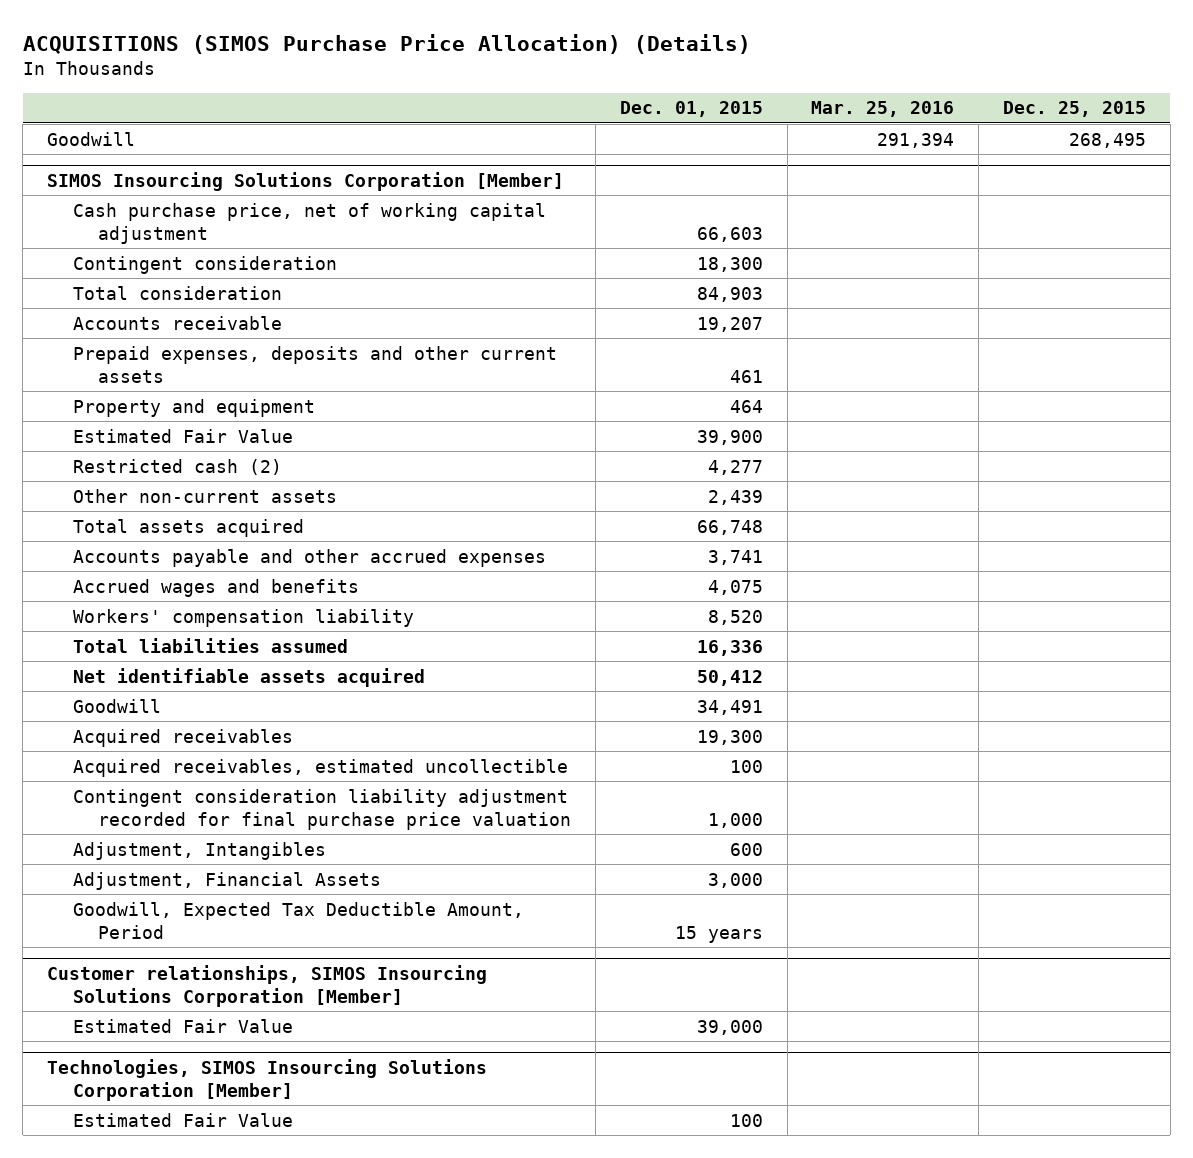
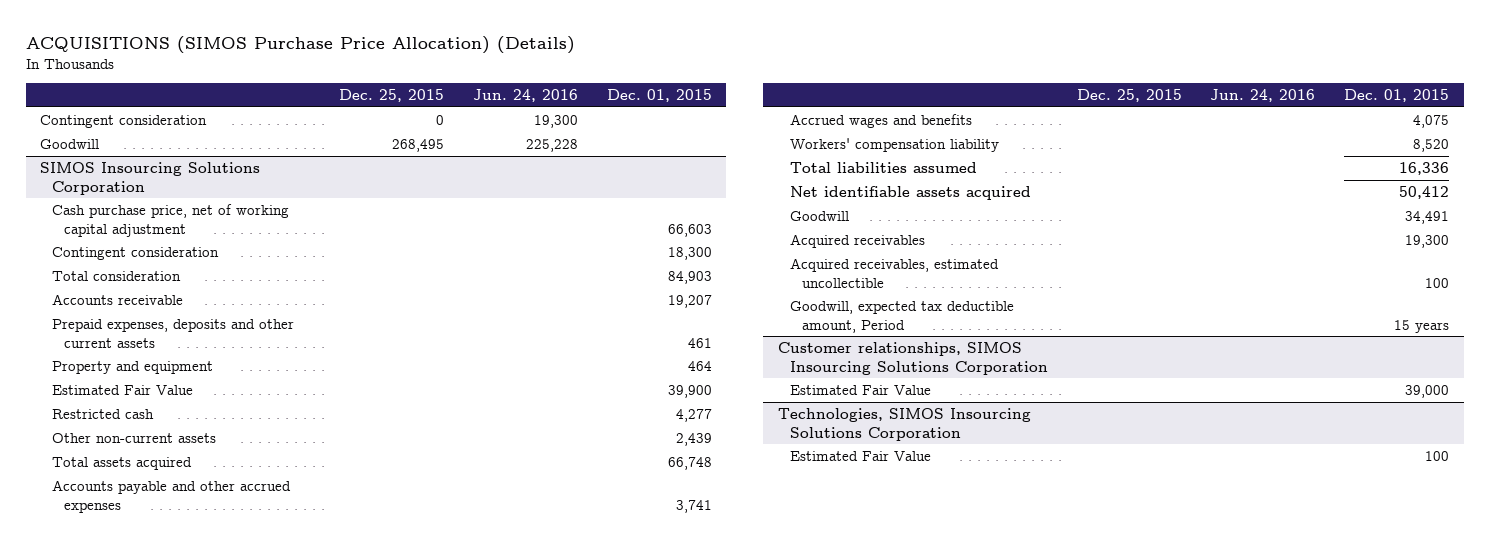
[811,101,955,118] Mar. 25, 2016 -> none
none -> [472,89,578,103] Jun. 24, 2016
none -> [40,114,208,128] Contingent consideration
[46,172,564,192] SIMOS Insourcing Solutions Corporation [Member] -> [40,161,261,195] SIMOS Insourcing Solutions Corporation
[72,458,282,475] Restricted cash (2) -> [52,408,155,419] Restricted cash
[72,788,572,830] Contingent consideration liability adjustment recorded for final purchase price valuation -> none
[72,841,326,860] Adjustment, Intangibles -> none
[72,871,381,890] Adjustment, Financial Assets -> none
[72,901,524,939] Goodwill, Expected Tax Deductible Amount, Period -> [789,300,1014,333] Goodwill, expected tax deductible amount, Period
[46,965,487,1008] Customer relationships, SIMOS Insourcing Solutions Corporation [Member] -> [777,341,1048,375] Customer relationships, SIMOS Insourcing Solutions Corporation
[46,1059,487,1102] Technologies, SIMOS Insourcing Solutions Corporation [Member] -> [777,407,1031,441] Technologies, SIMOS Insourcing Solutions Corporation

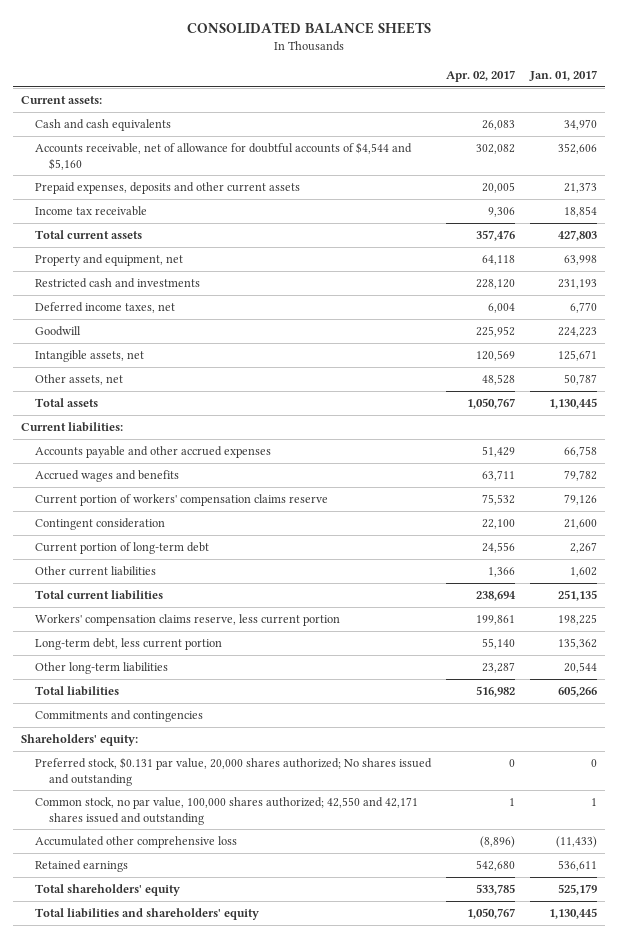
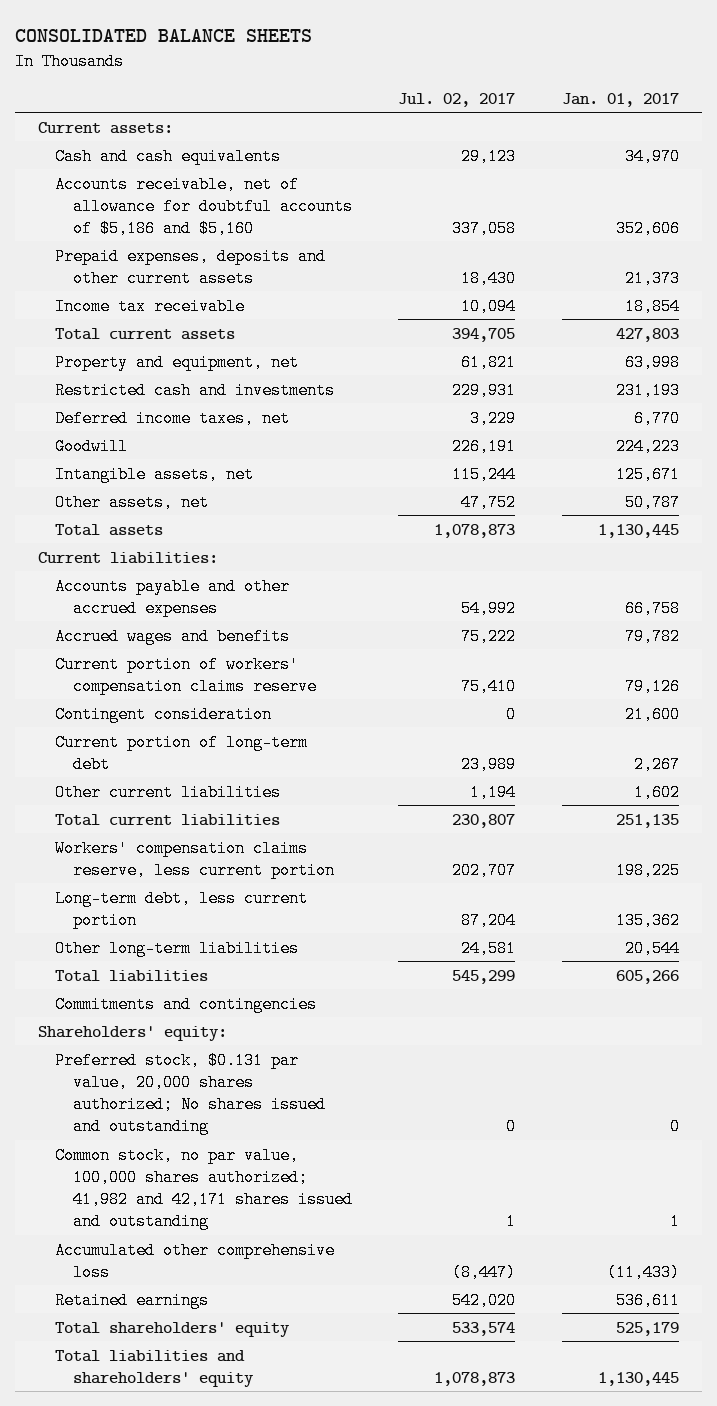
[446,69,516,82] Apr. 02, 2017 -> none
none -> [398,92,516,107] Jul. 02, 2017
[35,142,413,170] Accounts receivable, net of allowance for doubtful accounts of $4,544 and $5,160 -> [55,175,353,237] Accounts receivable, net of allowance for doubtful accounts of $5,186 and $5,160
[35,797,419,825] Common stock, no par value, 100,000 shares authorized; 42,550 and 42,171 shares issued and outstanding -> [55,1146,353,1230] Common stock, no par value, 100,000 shares authorized; 41,982 and 42,171 shares issued and outstanding

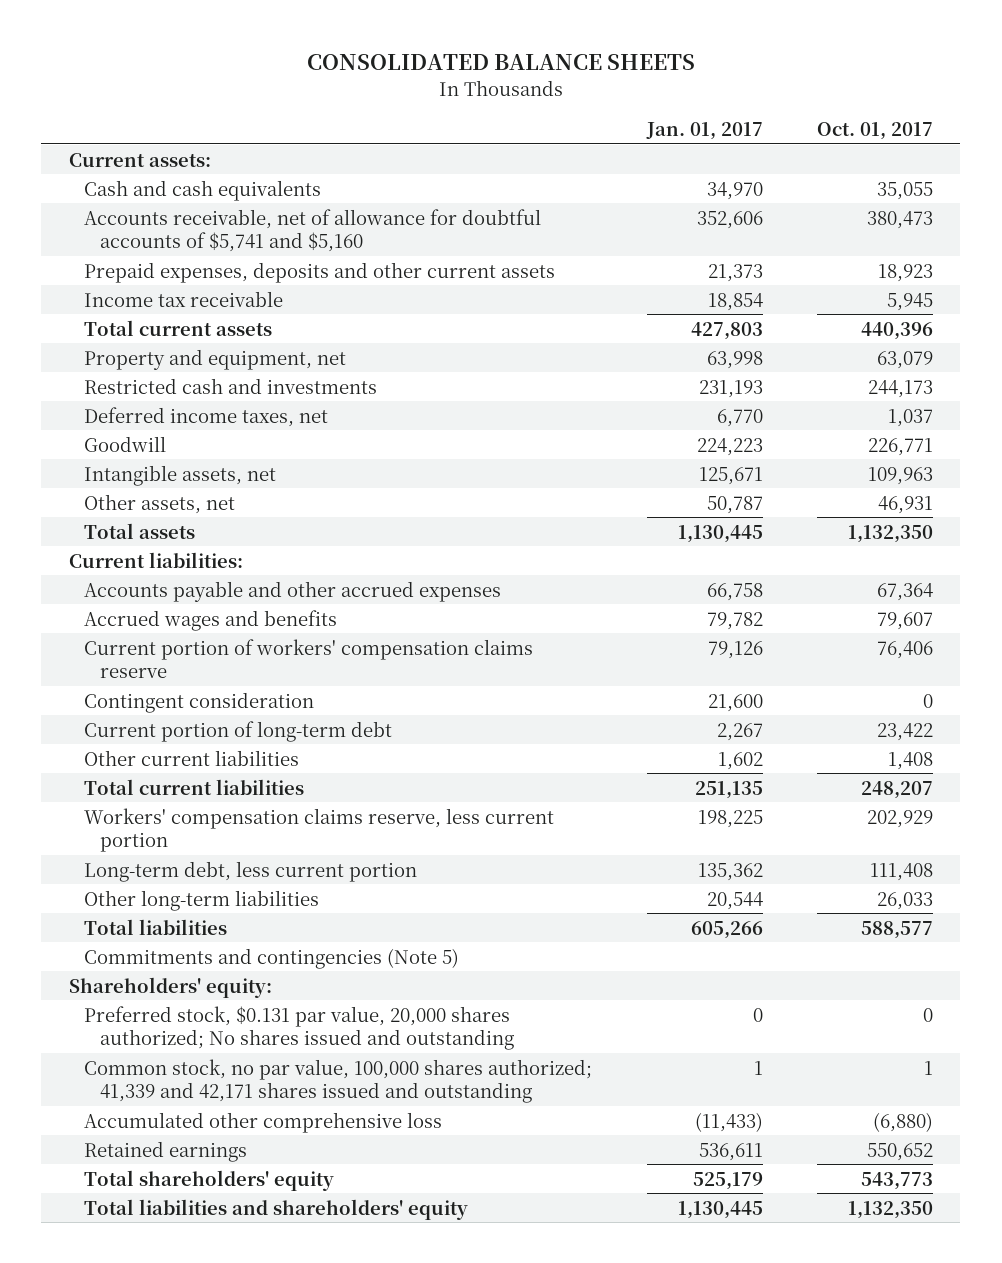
[398,92,516,107] Jul. 02, 2017 -> none
none -> [816,121,933,140] Oct. 01, 2017
[55,175,353,237] Accounts receivable, net of allowance for doubtful accounts of $5,186 and $5,160 -> [84,208,542,252] Accounts receivable, net of allowance for doubtful accounts of $5,741 and $5,160
[55,995,318,1013] Commitments and contingencies -> [84,947,460,969] Commitments and contingencies (Note 5)
[55,1146,353,1230] Common stock, no par value, 100,000 shares authorized; 41,982 and 42,171 shares issued and outstanding -> [84,1058,593,1103] Common stock, no par value, 100,000 shares authorized; 41,339 and 42,171 shares issued and outstanding

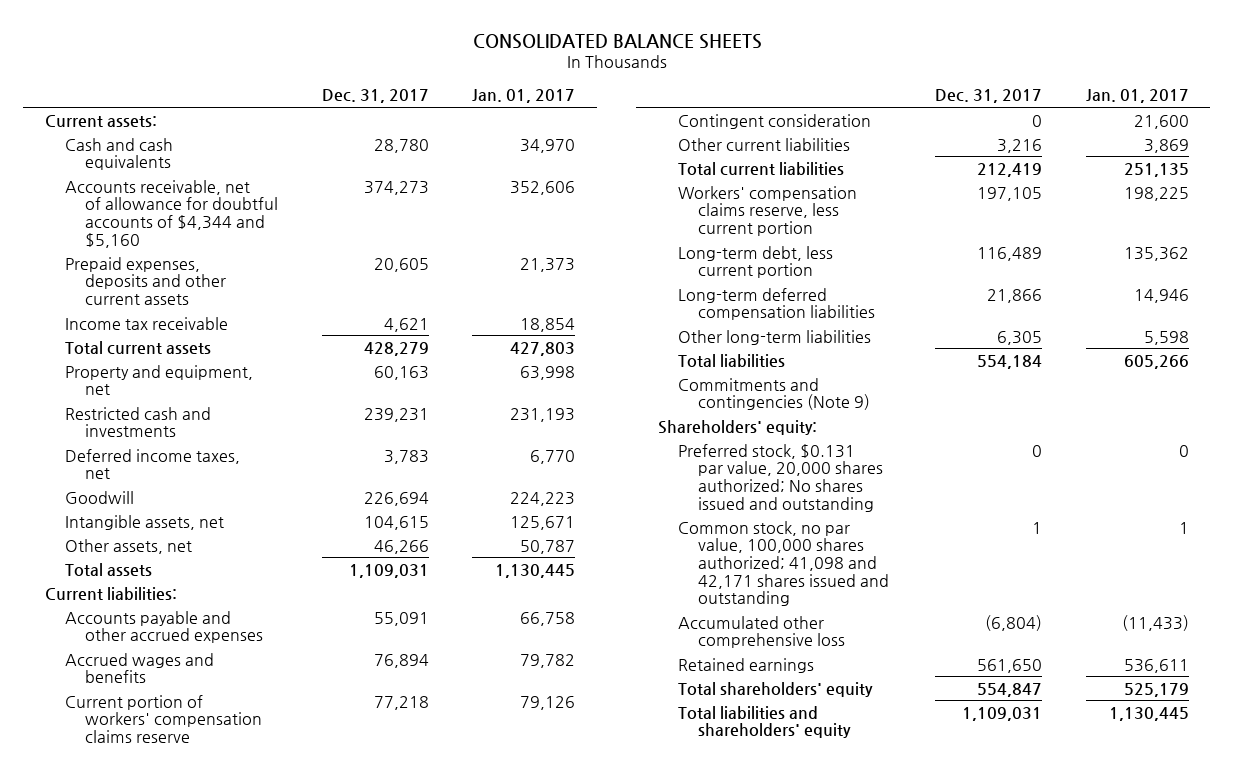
[816,121,933,140] Oct. 01, 2017 -> none
none -> [321,89,429,104] Dec. 31, 2017
[84,208,542,252] Accounts receivable, net of allowance for doubtful accounts of $5,741 and $5,160 -> [64,179,278,248] Accounts receivable, net of allowance for doubtful accounts of $4,344 and $5,160
[84,720,393,742] Current portion of long-term debt -> none
[717,751,763,770] 1,602 -> [1143,138,1189,153] 3,869
none -> [677,287,875,321] Long-term deferred compensation liabilities
[706,891,763,910] 20,544 -> [1143,330,1189,345] 5,598
[84,947,460,969] Commitments and contingencies (Note 5) -> [677,377,870,411] Commitments and contingencies (Note 9)
[84,1058,593,1103] Common stock, no par value, 100,000 shares authorized; 41,339 and 42,171 shares issued and outstanding -> [677,520,889,607] Common stock, no par value, 100,000 shares authorized; 41,098 and 42,171 shares issued and outstanding

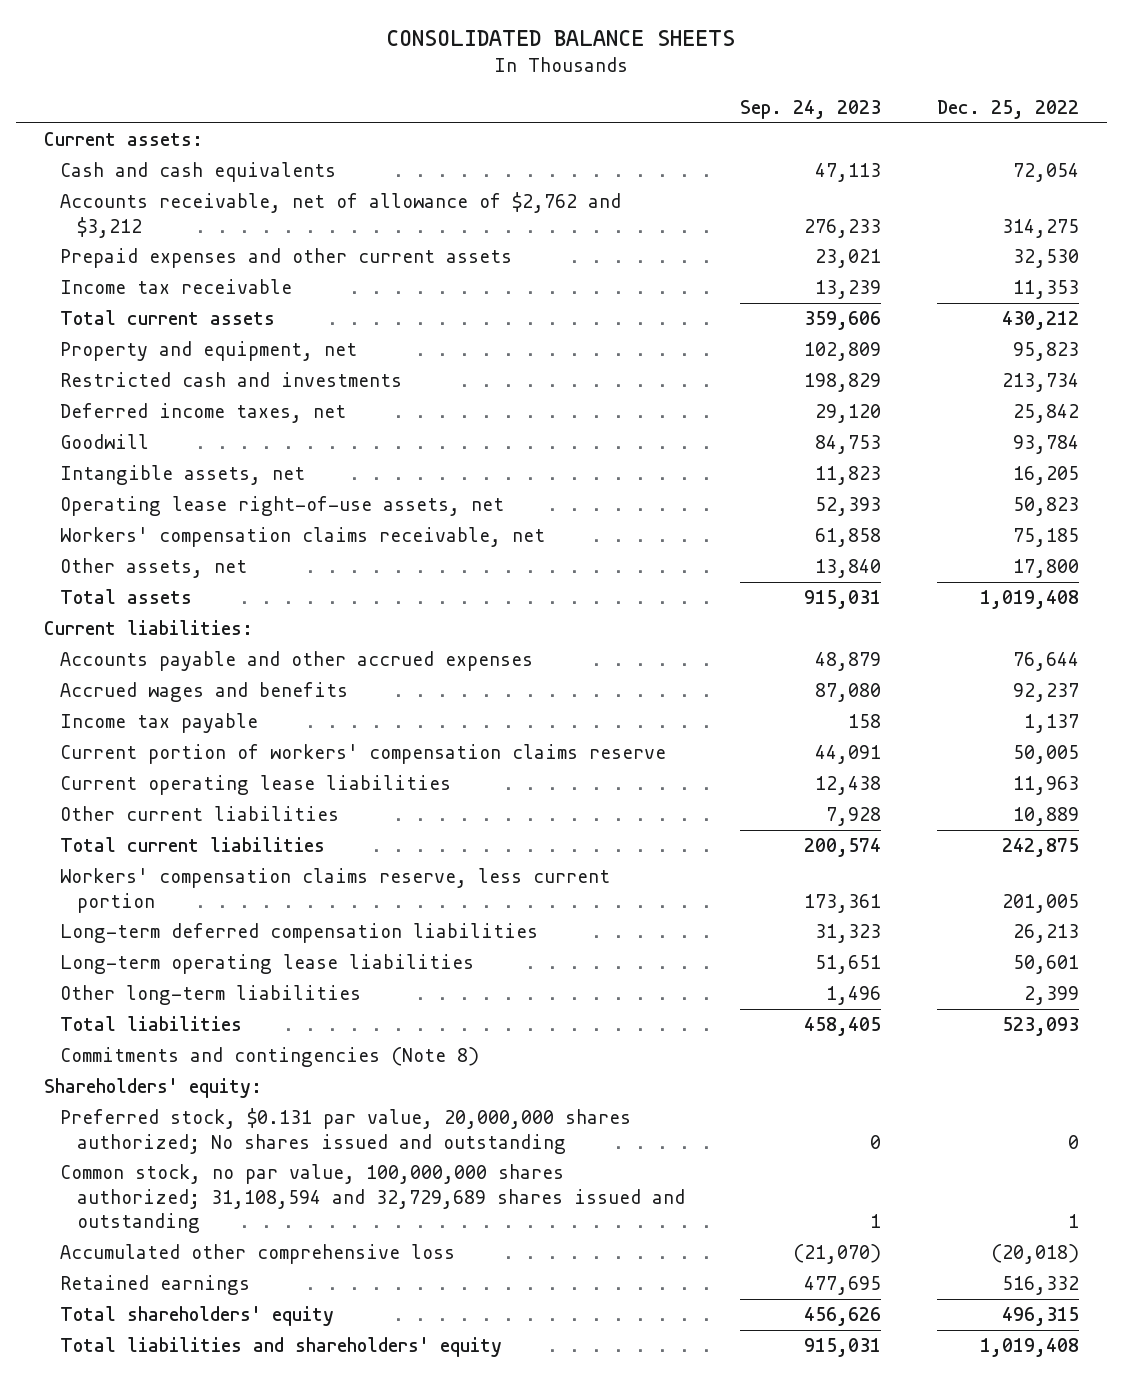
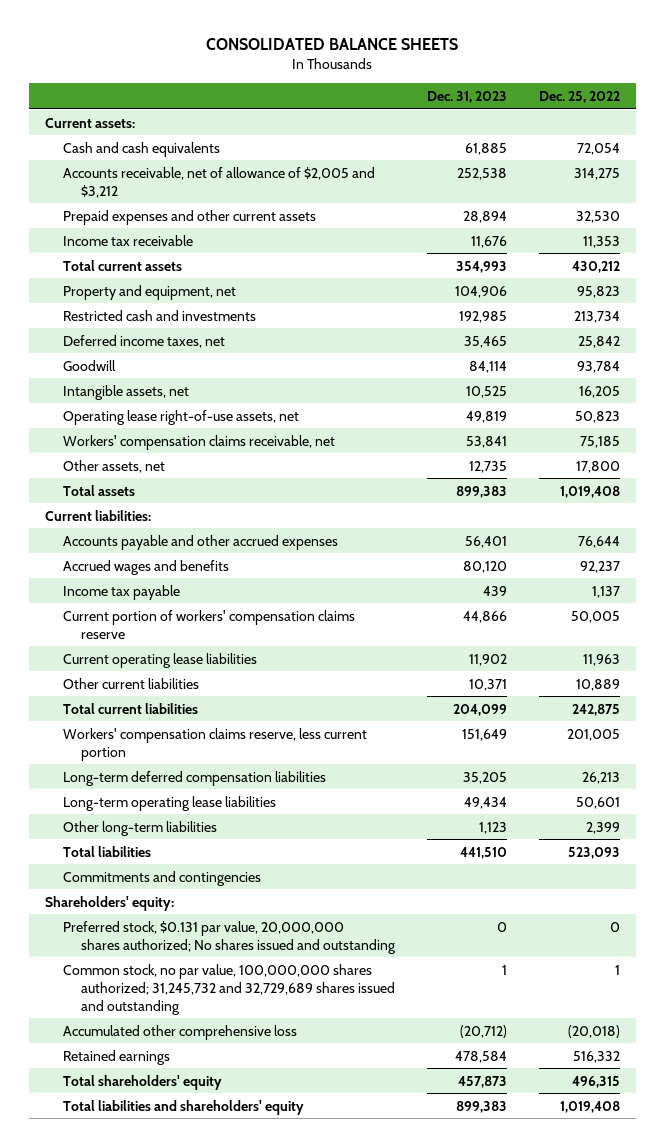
[740,100,882,120] Sep. 24, 2023 -> none
none -> [426,91,507,104] Dec. 31, 2023
[60,192,622,238] Accounts receivable, net of allowance of $2,762 and $3,212 -> [62,166,375,198] Accounts receivable, net of allowance of $2,005 and $3,212
[60,1047,480,1068] Commitments and contingencies (Note 8) -> [62,870,261,886] Commitments and contingencies
[60,1164,685,1234] Common stock, no par value, 100,000,000 shares authorized; 31,108,594 and 32,729,689 shares issued and outstanding -> [62,963,395,1015] Common stock, no par value, 100,000,000 shares authorized; 31,245,732 and 32,729,689 shares issued and outstanding

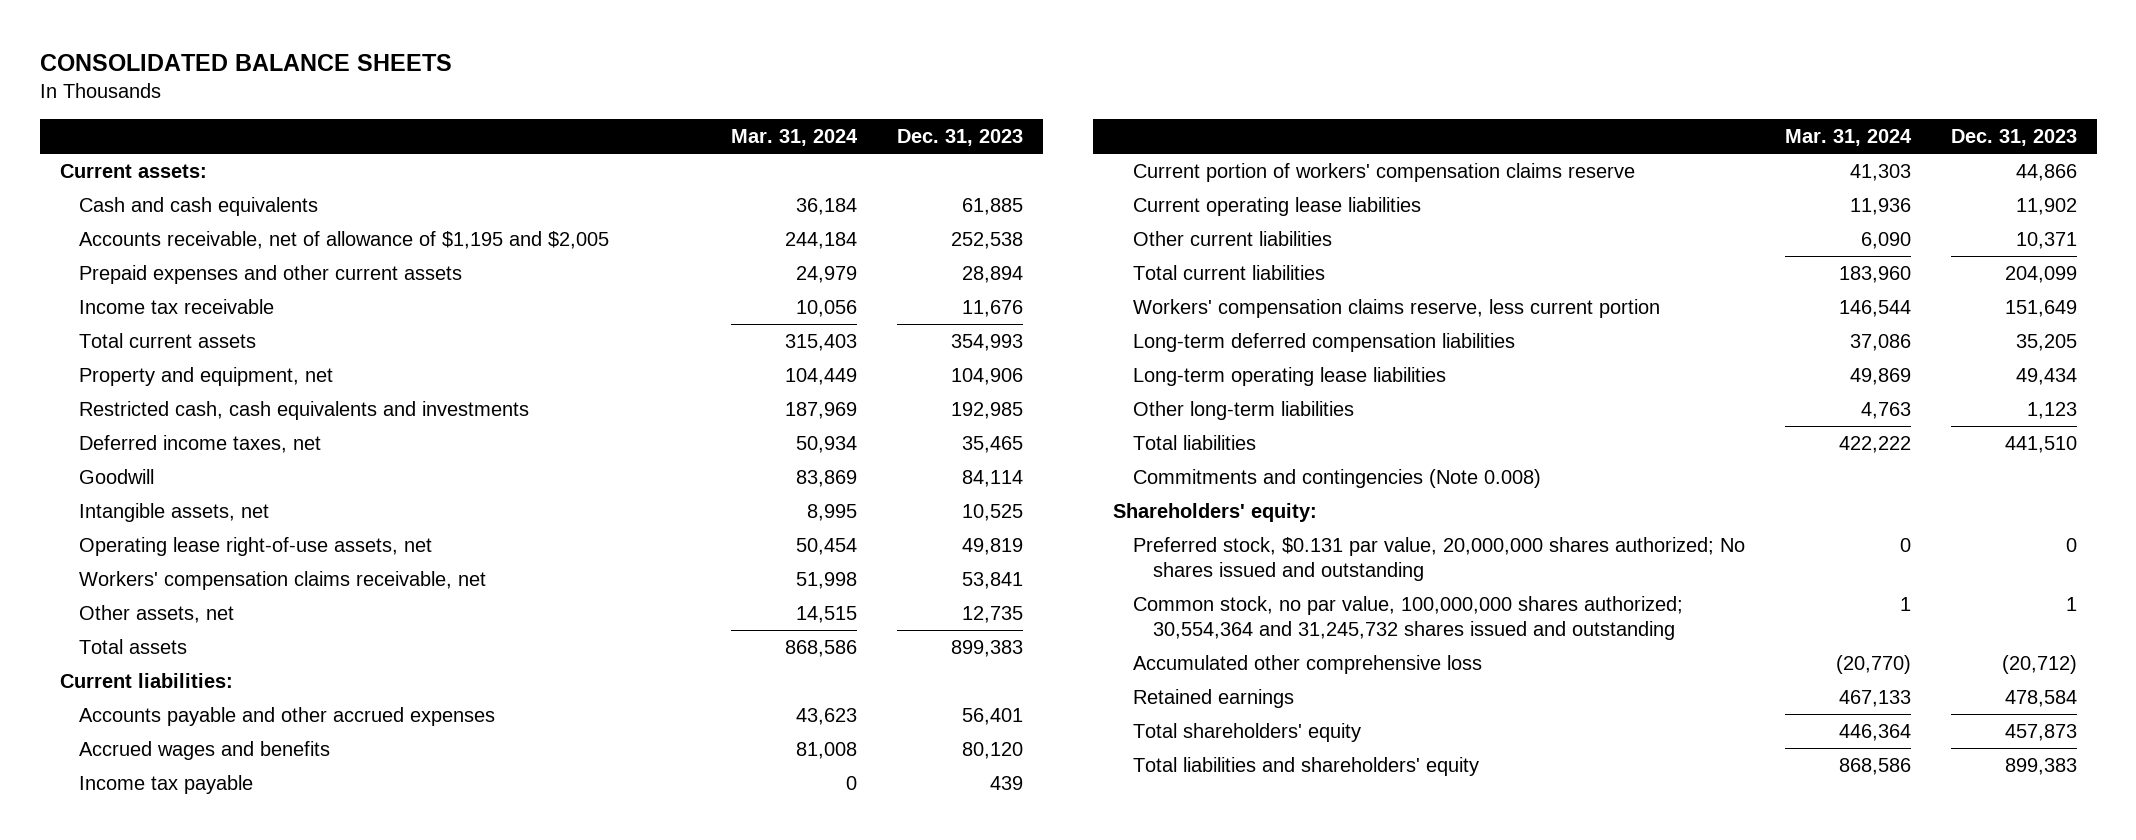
[538,91,620,104] Dec. 25, 2022 -> none
none -> [731,128,859,146] Mar. 31, 2024
[62,166,375,198] Accounts receivable, net of allowance of $2,005 and $3,212 -> [79,231,610,250] Accounts receivable, net of allowance of $1,195 and $2,005
[62,309,256,321] Restricted cash and investments -> [79,401,530,421] Restricted cash, cash equivalents and investments
[62,870,261,886] Commitments and contingencies -> [1133,469,1542,489] Commitments and contingencies (Note 0.008)
[62,963,395,1015] Common stock, no par value, 100,000,000 shares authorized; 31,245,732 and 32,729,689 shares issued and outstanding -> [1133,596,1684,640] Common stock, no par value, 100,000,000 shares authorized; 30,554,364 and 31,245,732 shares issued and outstanding

